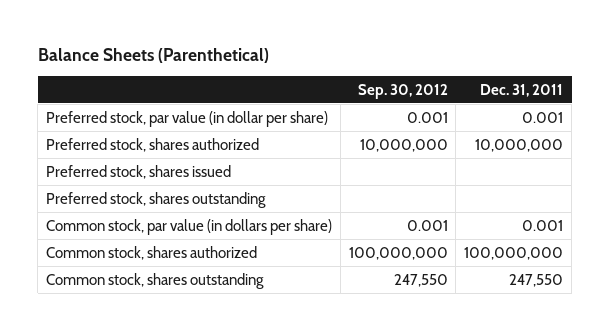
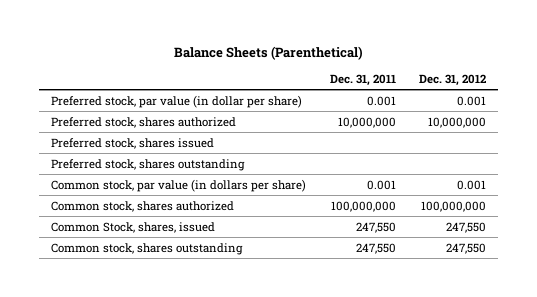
[357,83,448,99] Sep. 30, 2012 -> none
none -> [419,73,487,86] Dec. 31, 2012
none -> [50,221,215,233] Common Stock, shares, issued

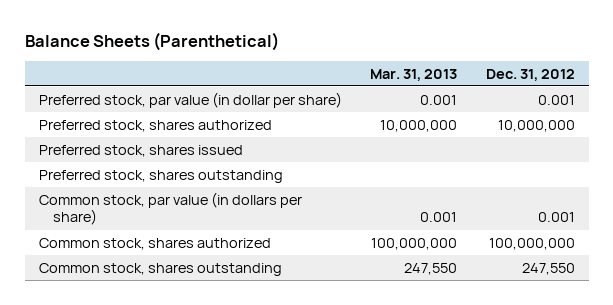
[329,73,396,86] Dec. 31, 2011 -> none
none -> [370,68,458,81] Mar. 31, 2013
[50,221,215,233] Common Stock, shares, issued -> none

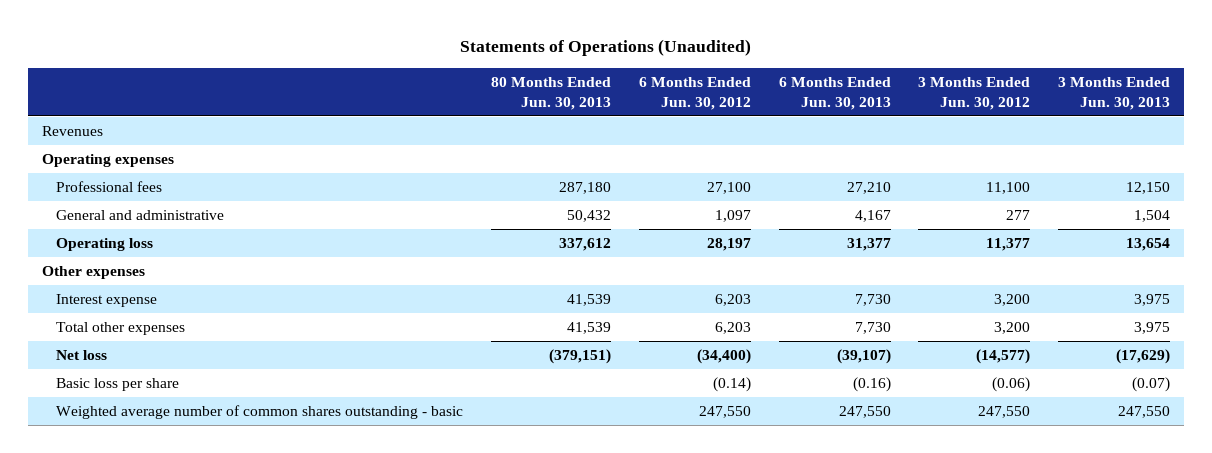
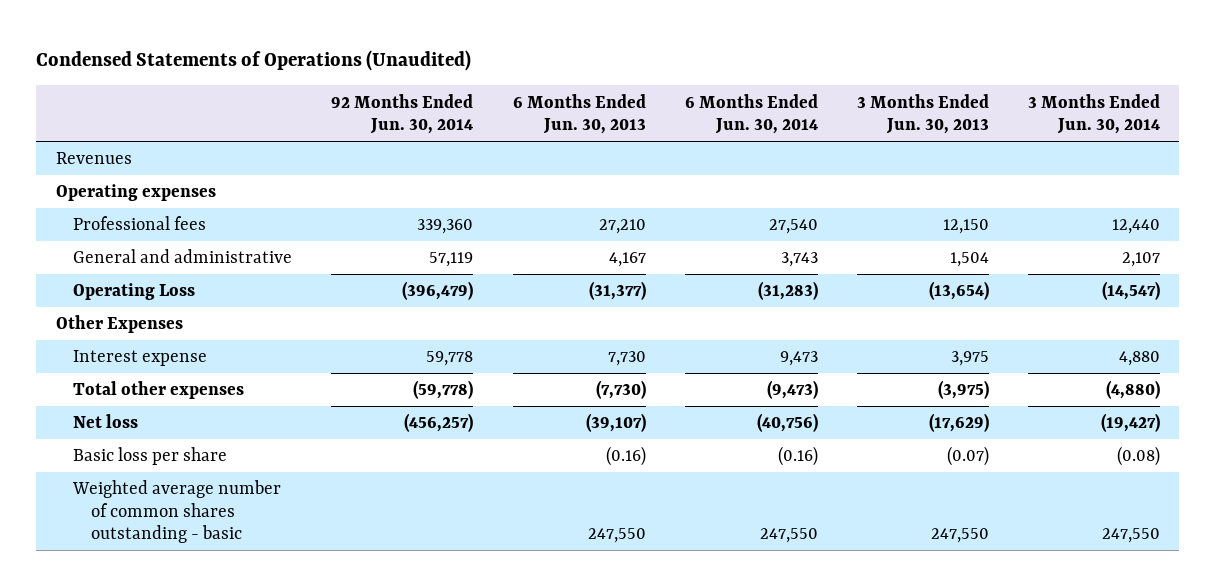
[460,39,752,57] Statements of Operations (Unaudited) -> [36,50,472,72] Condensed Statements of Operations (Unaudited)
[491,76,612,110] 80 Months Ended Jun. 30, 2013 -> none
[638,76,751,110] 6 Months Ended Jun. 30, 2012 -> none
[918,76,1031,110] 3 Months Ended Jun. 30, 2012 -> none
none -> [331,93,474,135] 92 Months Ended Jun. 30, 2014
none -> [684,93,818,135] 6 Months Ended Jun. 30, 2014
none -> [1027,93,1160,135] 3 Months Ended Jun. 30, 2014
[56,238,154,252] Operating loss -> [73,283,196,301] Operating Loss
[846,238,891,252] 31,377 -> [588,281,646,301] (31,377)
[1126,238,1171,252] 13,654 -> [928,281,989,301] (13,654)
[42,266,146,280] Other expenses -> [55,315,183,334] Other Expenses
[854,322,891,335] 7,730 -> [595,380,646,400] (7,730)
[1134,322,1171,335] 3,975 -> [937,380,989,400] (3,975)

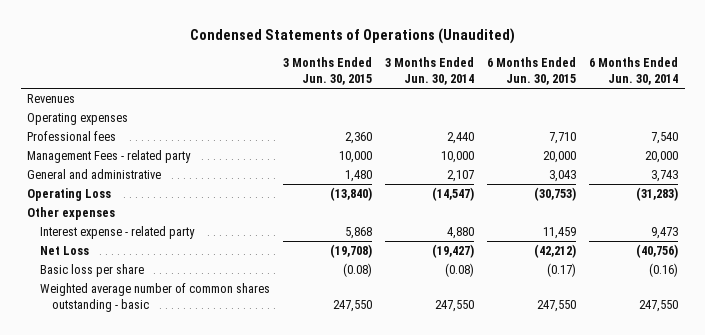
[331,93,474,135] 92 Months Ended Jun. 30, 2014 -> none
[512,93,646,135] 6 Months Ended Jun. 30, 2013 -> none
[856,93,989,135] 3 Months Ended Jun. 30, 2013 -> none
none -> [282,57,372,85] 3 Months Ended Jun. 30, 2015
none -> [487,57,577,85] 6 Months Ended Jun. 30, 2015
[768,219,818,235] 27,540 -> [651,132,679,145] 7,540
[1111,219,1160,235] 12,440 -> [447,132,475,145] 2,440
none -> [27,150,192,164] Management Fees - related party
[73,381,245,400] Total other expenses -> none
[55,315,183,334] Other Expenses -> [27,207,116,221] Other expenses
[73,350,208,367] Interest expense -> [39,226,195,240] Interest expense - related party
[73,414,139,429] Net loss -> [39,246,89,256] Net Loss

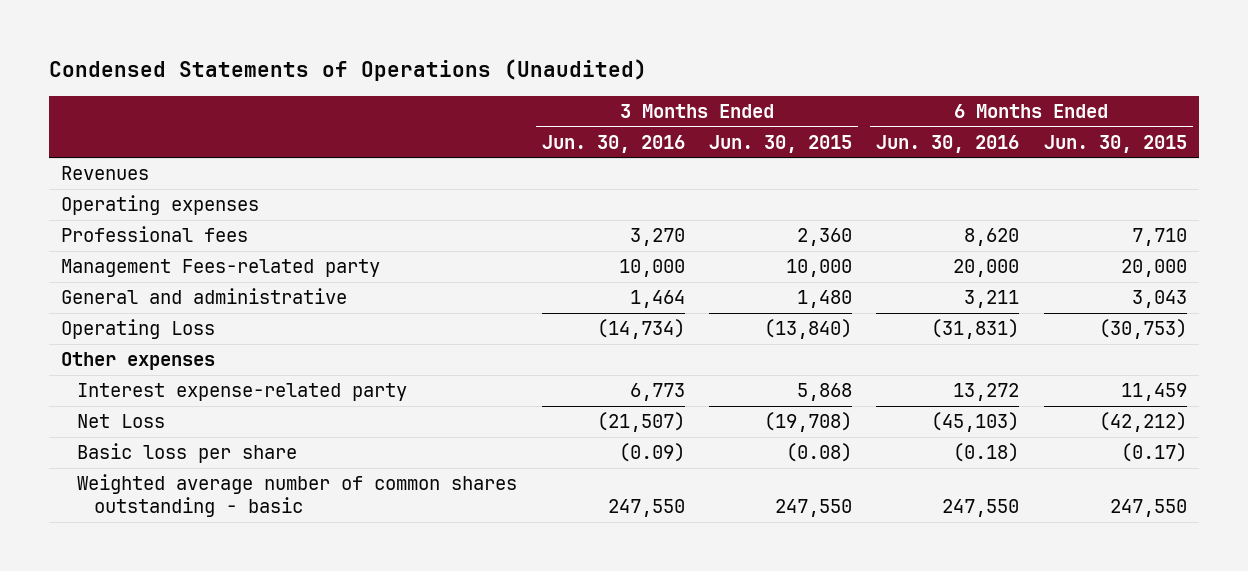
[385,57,475,85] 3 Months Ended Jun. 30, 2014 -> none
[589,57,679,85] 6 Months Ended Jun. 30, 2014 -> none
none -> [541,134,685,153] Jun. 30, 2016
none -> [876,134,1020,153] Jun. 30, 2016
[27,150,192,164] Management Fees - related party -> [61,259,381,278] Management Fees-related party
[39,226,195,240] Interest expense - related party -> [77,383,408,402] Interest expense-related party

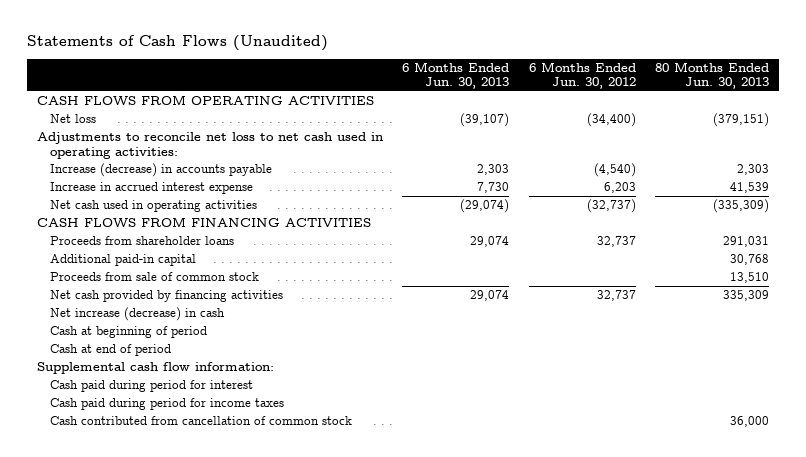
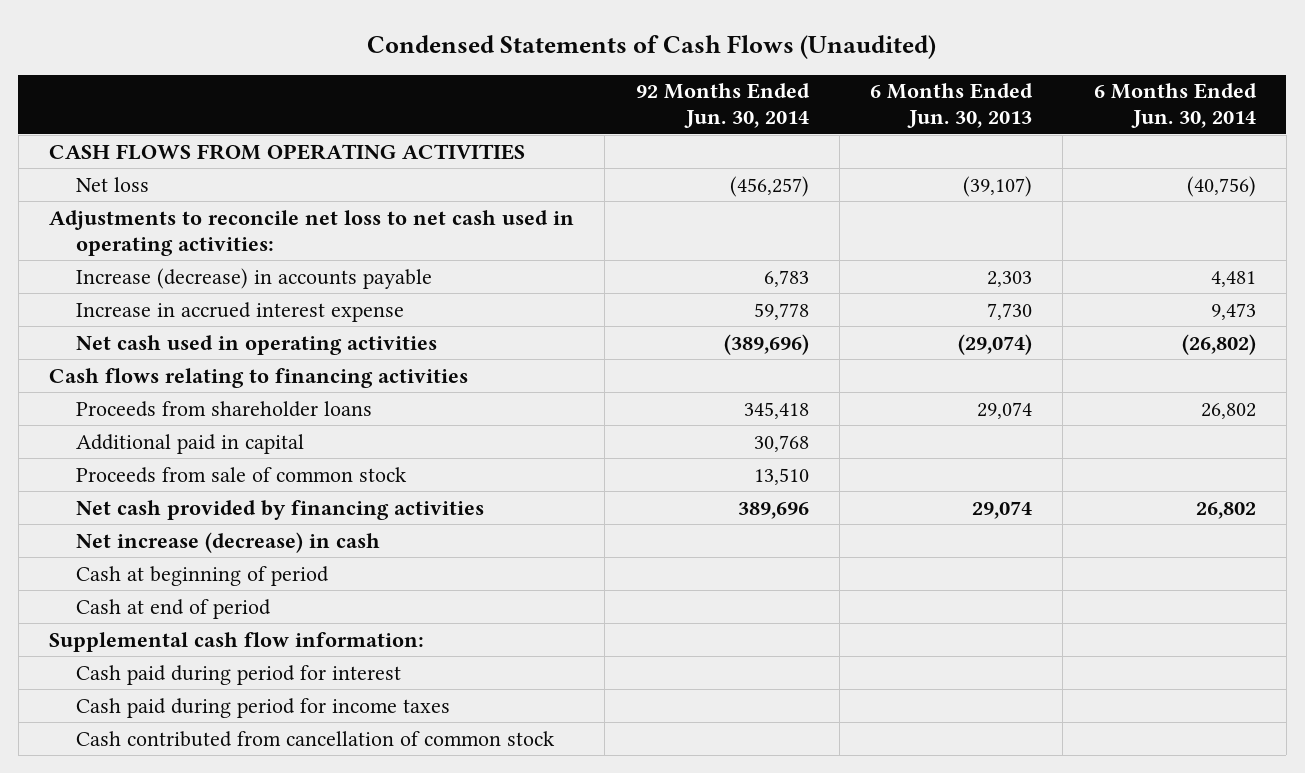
[27,35,329,52] Statements of Cash Flows (Unaudited) -> [367,34,937,59] Condensed Statements of Cash Flows (Unaudited)
[528,61,636,90] 6 Months Ended Jun. 30, 2012 -> none
[655,61,770,90] 80 Months Ended Jun. 30, 2013 -> none
none -> [635,83,810,129] 92 Months Ended Jun. 30, 2014
none -> [1093,83,1257,129] 6 Months Ended Jun. 30, 2014
[36,217,371,228] CASH FLOWS FROM FINANCING ACTIVITIES -> [49,367,469,388] Cash flows relating to financing activities
[49,254,196,267] Additional paid-in capital -> [76,433,305,454] Additional paid in capital

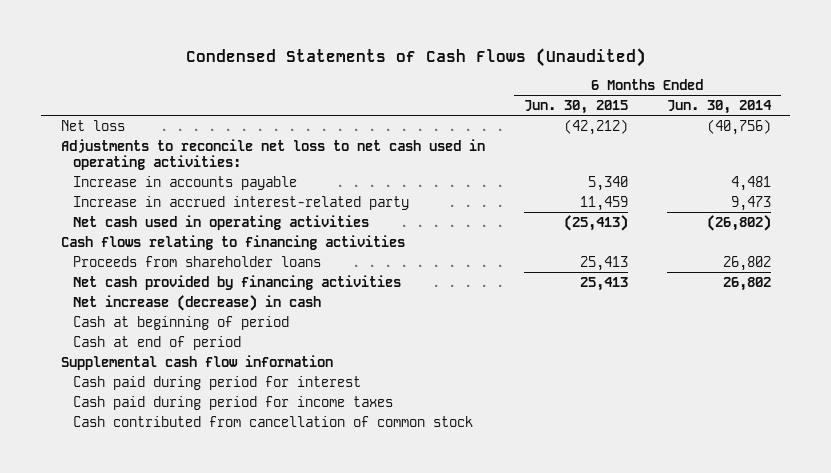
[635,83,810,129] 92 Months Ended Jun. 30, 2014 -> none
[870,83,1034,129] 6 Months Ended Jun. 30, 2013 -> none
none -> [523,99,628,114] Jun. 30, 2015
[49,143,526,160] CASH FLOWS FROM OPERATING ACTIVITIES -> none
[76,267,433,289] Increase (decrease) in accounts payable -> [73,175,298,190] Increase in accounts payable
[76,301,405,322] Increase in accrued interest expense -> [73,195,410,210] Increase in accrued interest-related party
[76,433,305,454] Additional paid in capital -> none
[76,466,408,483] Proceeds from sale of common stock -> none
[49,631,425,652] Supplemental cash flow information: -> [60,354,333,370] Supplemental cash flow information

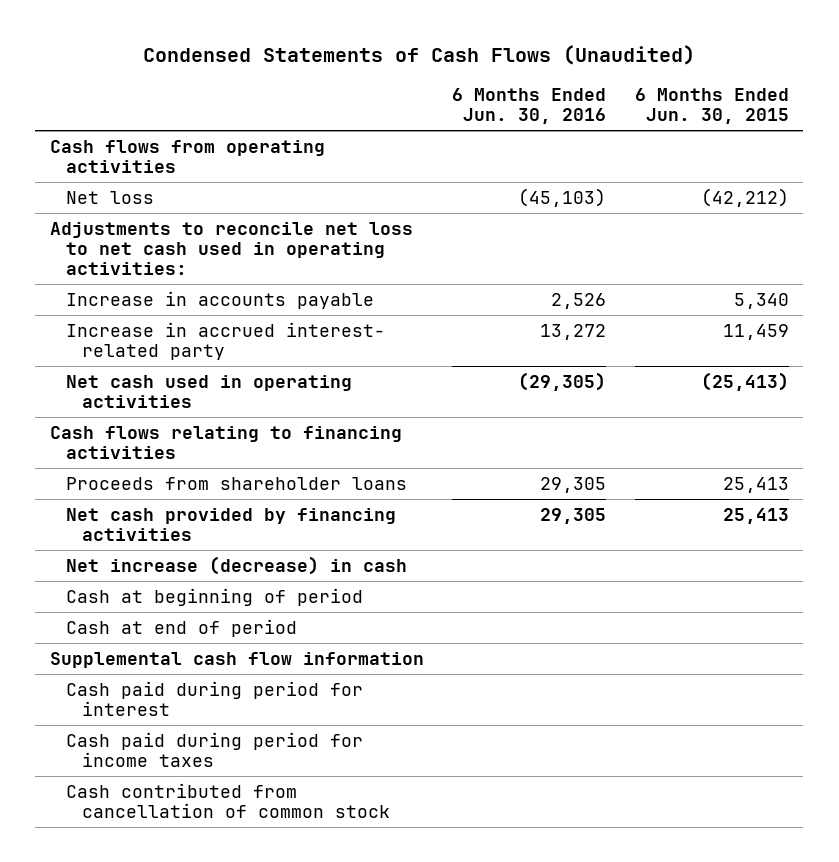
[666,99,772,114] Jun. 30, 2014 -> none
none -> [452,88,607,125] 6 Months Ended Jun. 30, 2016
none -> [49,139,325,173] Cash flows from operating activities
[73,195,410,210] Increase in accrued interest-related party -> [65,321,385,360] Increase in accrued interest- related party

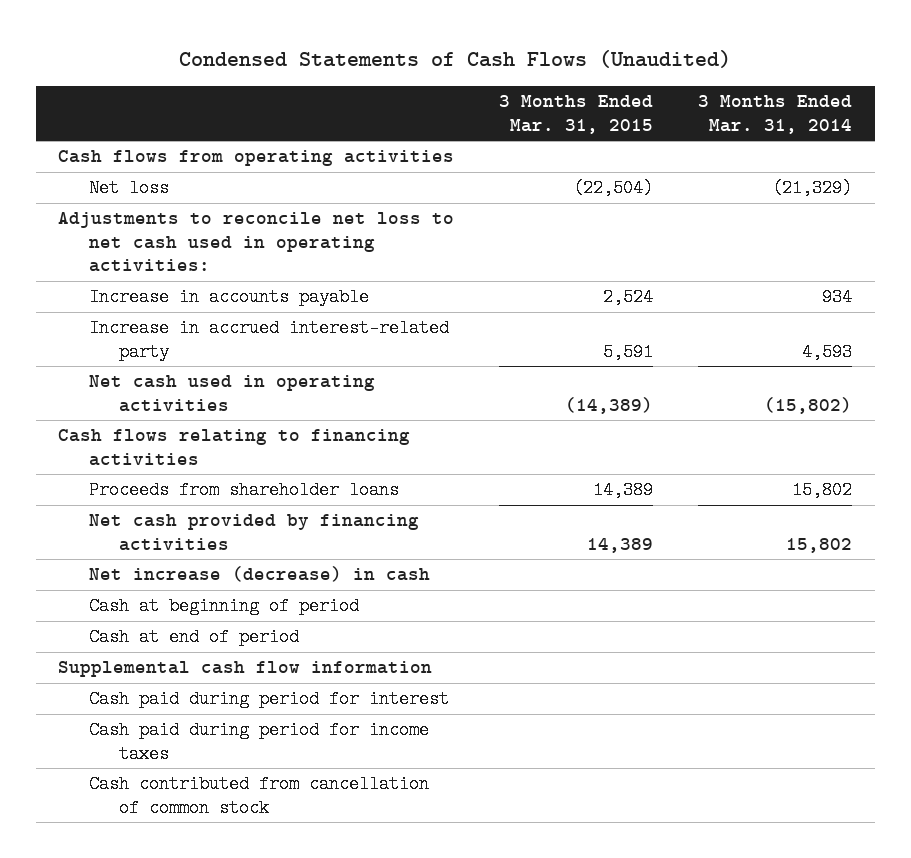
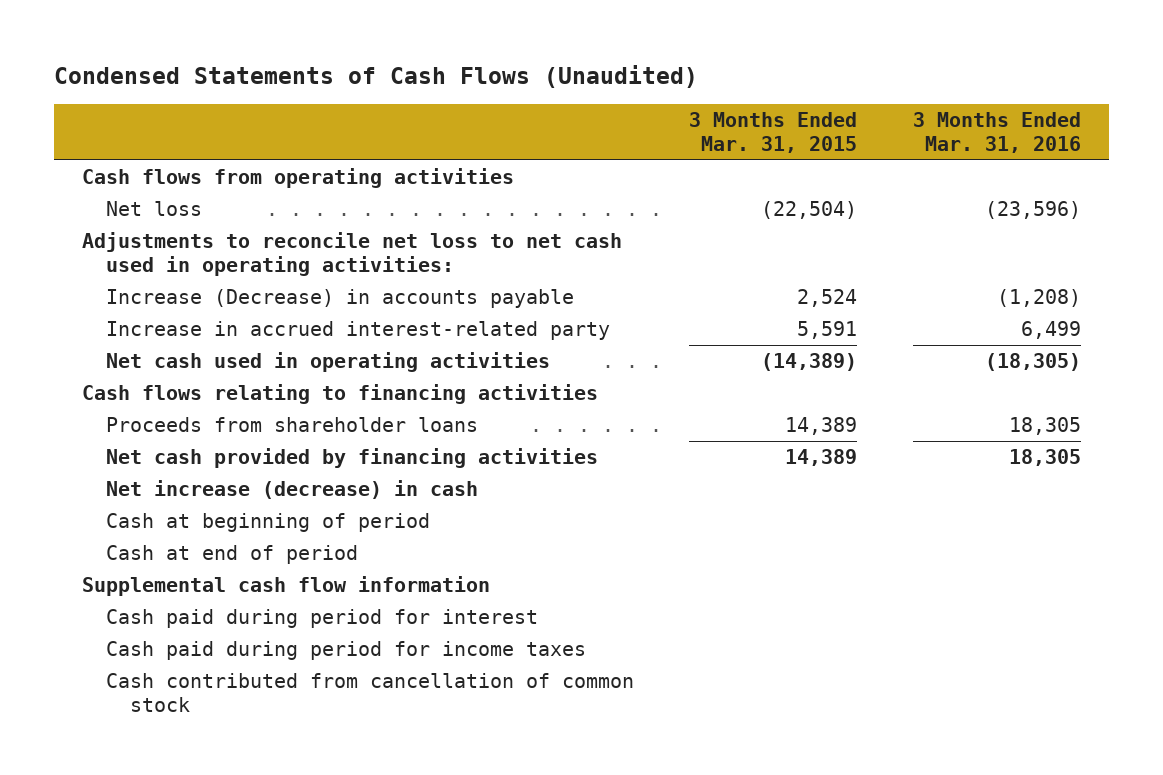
[698,95,853,134] 3 Months Ended Mar. 31, 2014 -> none
none -> [913,112,1082,153] 3 Months Ended Mar. 31, 2016
[88,288,369,307] Increase in accounts payable -> [105,289,574,309] Increase (Decrease) in accounts payable

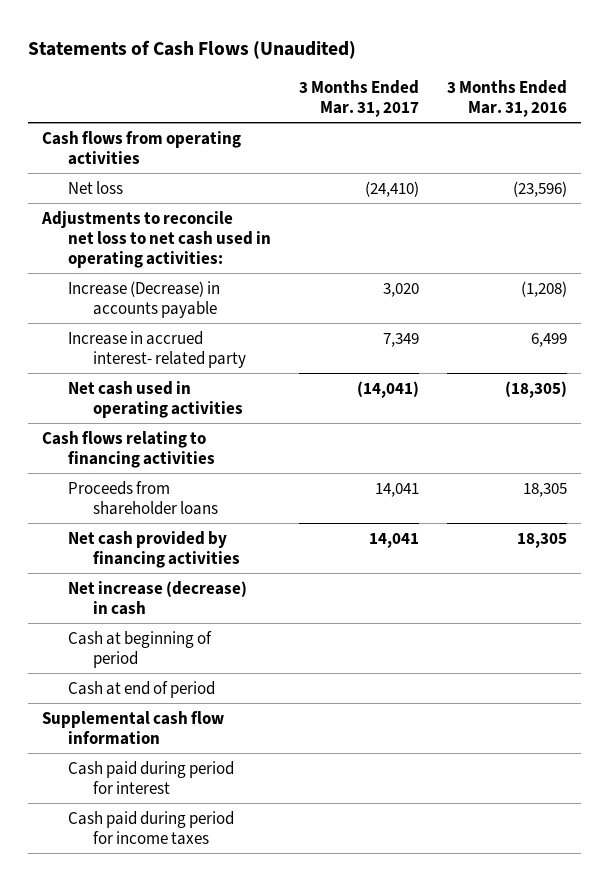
[53,65,698,89] Condensed Statements of Cash Flows (Unaudited) -> [28,39,357,59] Statements of Cash Flows (Unaudited)
[689,112,858,153] 3 Months Ended Mar. 31, 2015 -> none
none -> [298,79,419,117] 3 Months Ended Mar. 31, 2017
[105,321,610,341] Increase in accrued interest-related party -> [67,330,247,368] Increase in accrued interest- related party
[105,673,634,713] Cash contributed from cancellation of common stock -> none

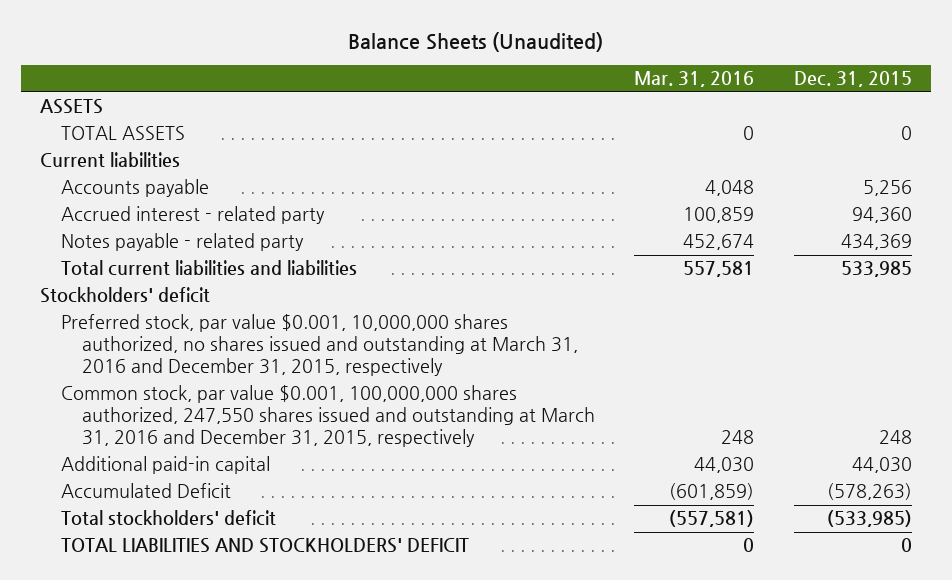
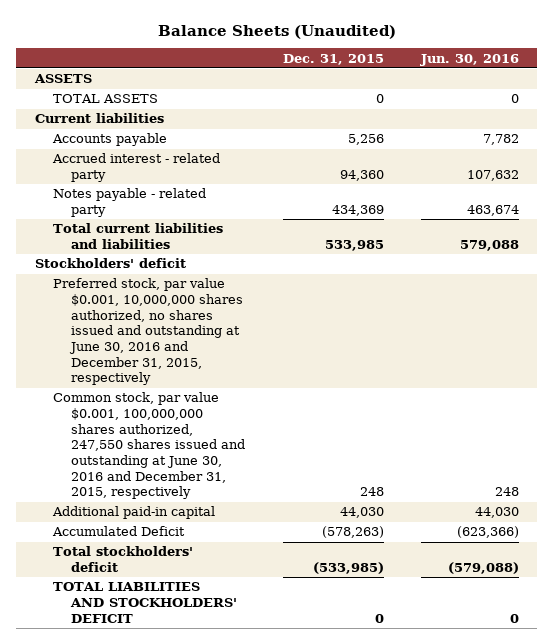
[634,71,755,88] Mar. 31, 2016 -> none
none -> [419,53,519,66] Jun. 30, 2016
[61,314,579,377] Preferred stock, par value $0.001, 10,000,000 shares authorized, no shares issued and outstanding at March 31, 2016 and December 31, 2015, respectively -> [53,278,244,386] Preferred stock, par value $0.001, 10,000,000 shares authorized, no shares issued and outstanding at June 30, 2016 and December 31, 2015, respectively
[61,385,596,448] Common stock, par value $0.001, 100,000,000 shares authorized, 247,550 shares issued and outstanding at March 31, 2016 and December 31, 2015, respectively -> [53,392,246,500] Common stock, par value $0.001, 100,000,000 shares authorized, 247,550 shares issued and outstanding at June 30, 2016 and December 31, 2015, respectively

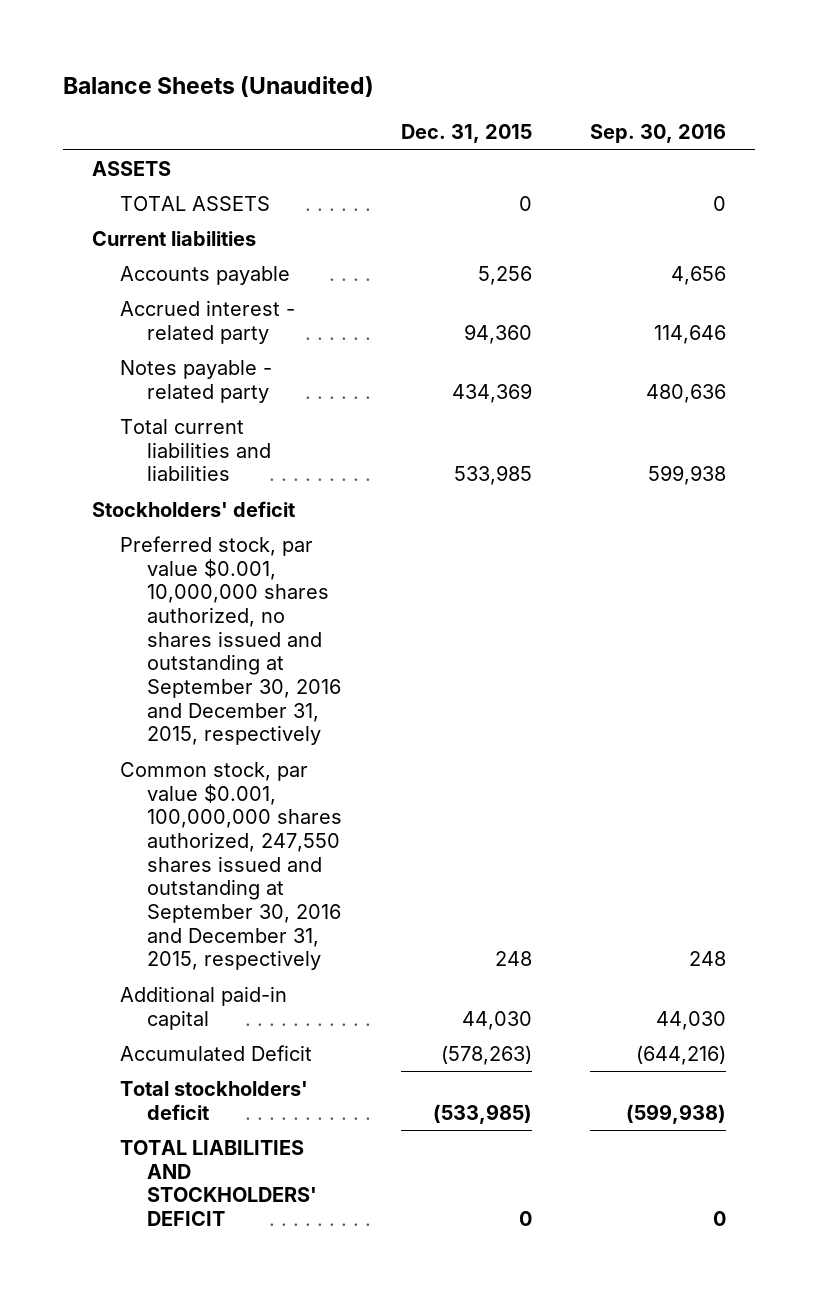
[419,53,519,66] Jun. 30, 2016 -> none
none -> [589,124,726,144] Sep. 30, 2016
[53,278,244,386] Preferred stock, par value $0.001, 10,000,000 shares authorized, no shares issued and outstanding at June 30, 2016 and December 31, 2015, respectively -> [119,535,342,746] Preferred stock, par value $0.001, 10,000,000 shares authorized, no shares issued and outstanding at September 30, 2016 and December 31, 2015, respectively
[53,392,246,500] Common stock, par value $0.001, 100,000,000 shares authorized, 247,550 shares issued and outstanding at June 30, 2016 and December 31, 2015, respectively -> [119,761,343,971] Common stock, par value $0.001, 100,000,000 shares authorized, 247,550 shares issued and outstanding at September 30, 2016 and December 31, 2015, respectively

